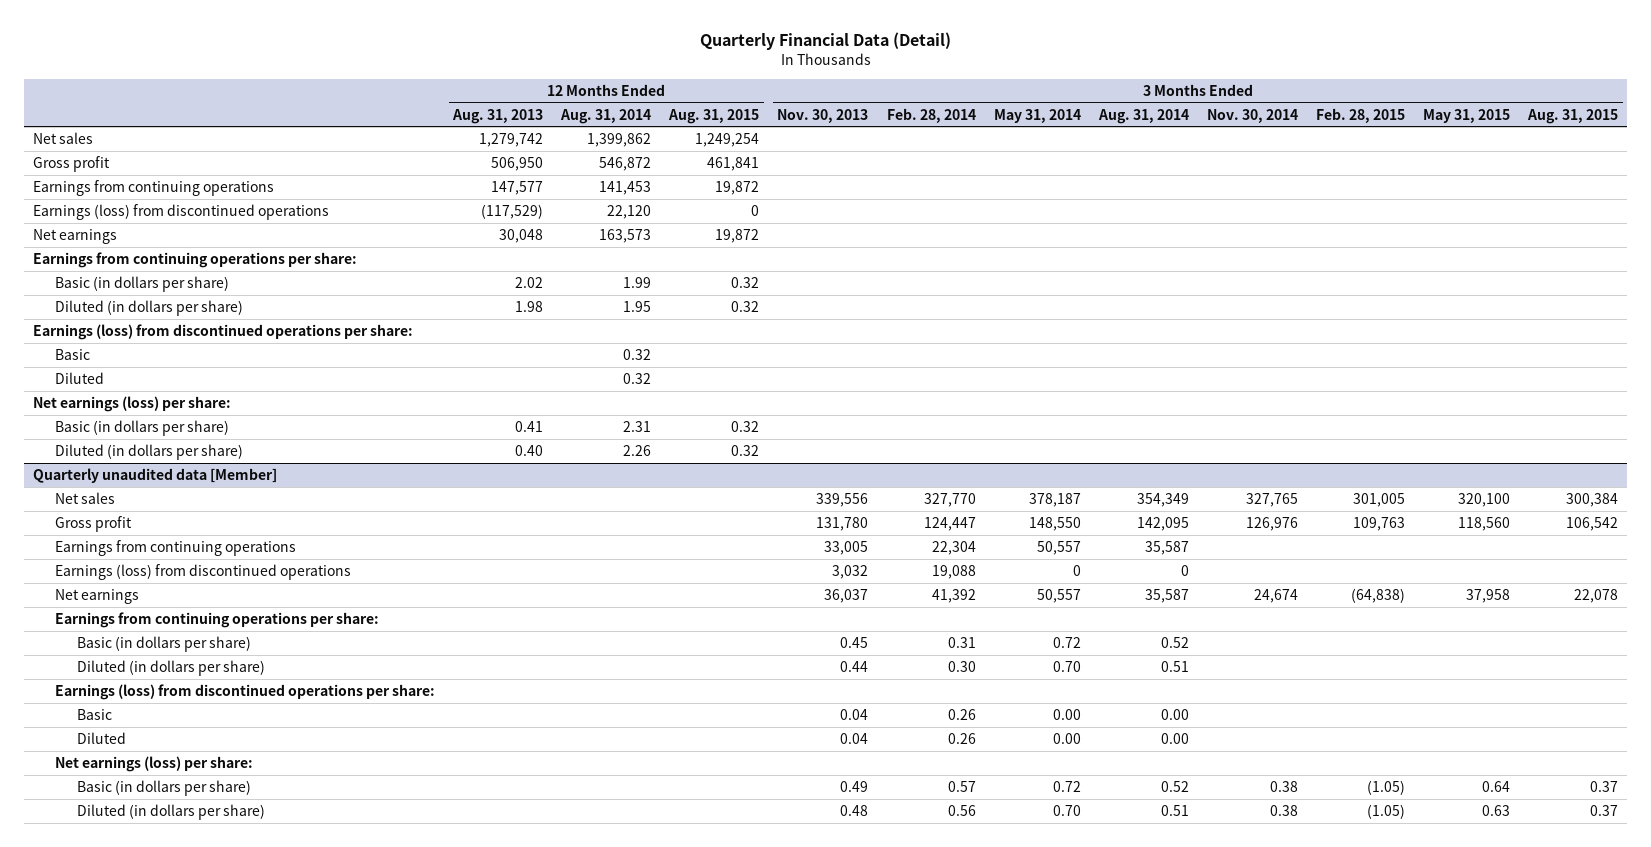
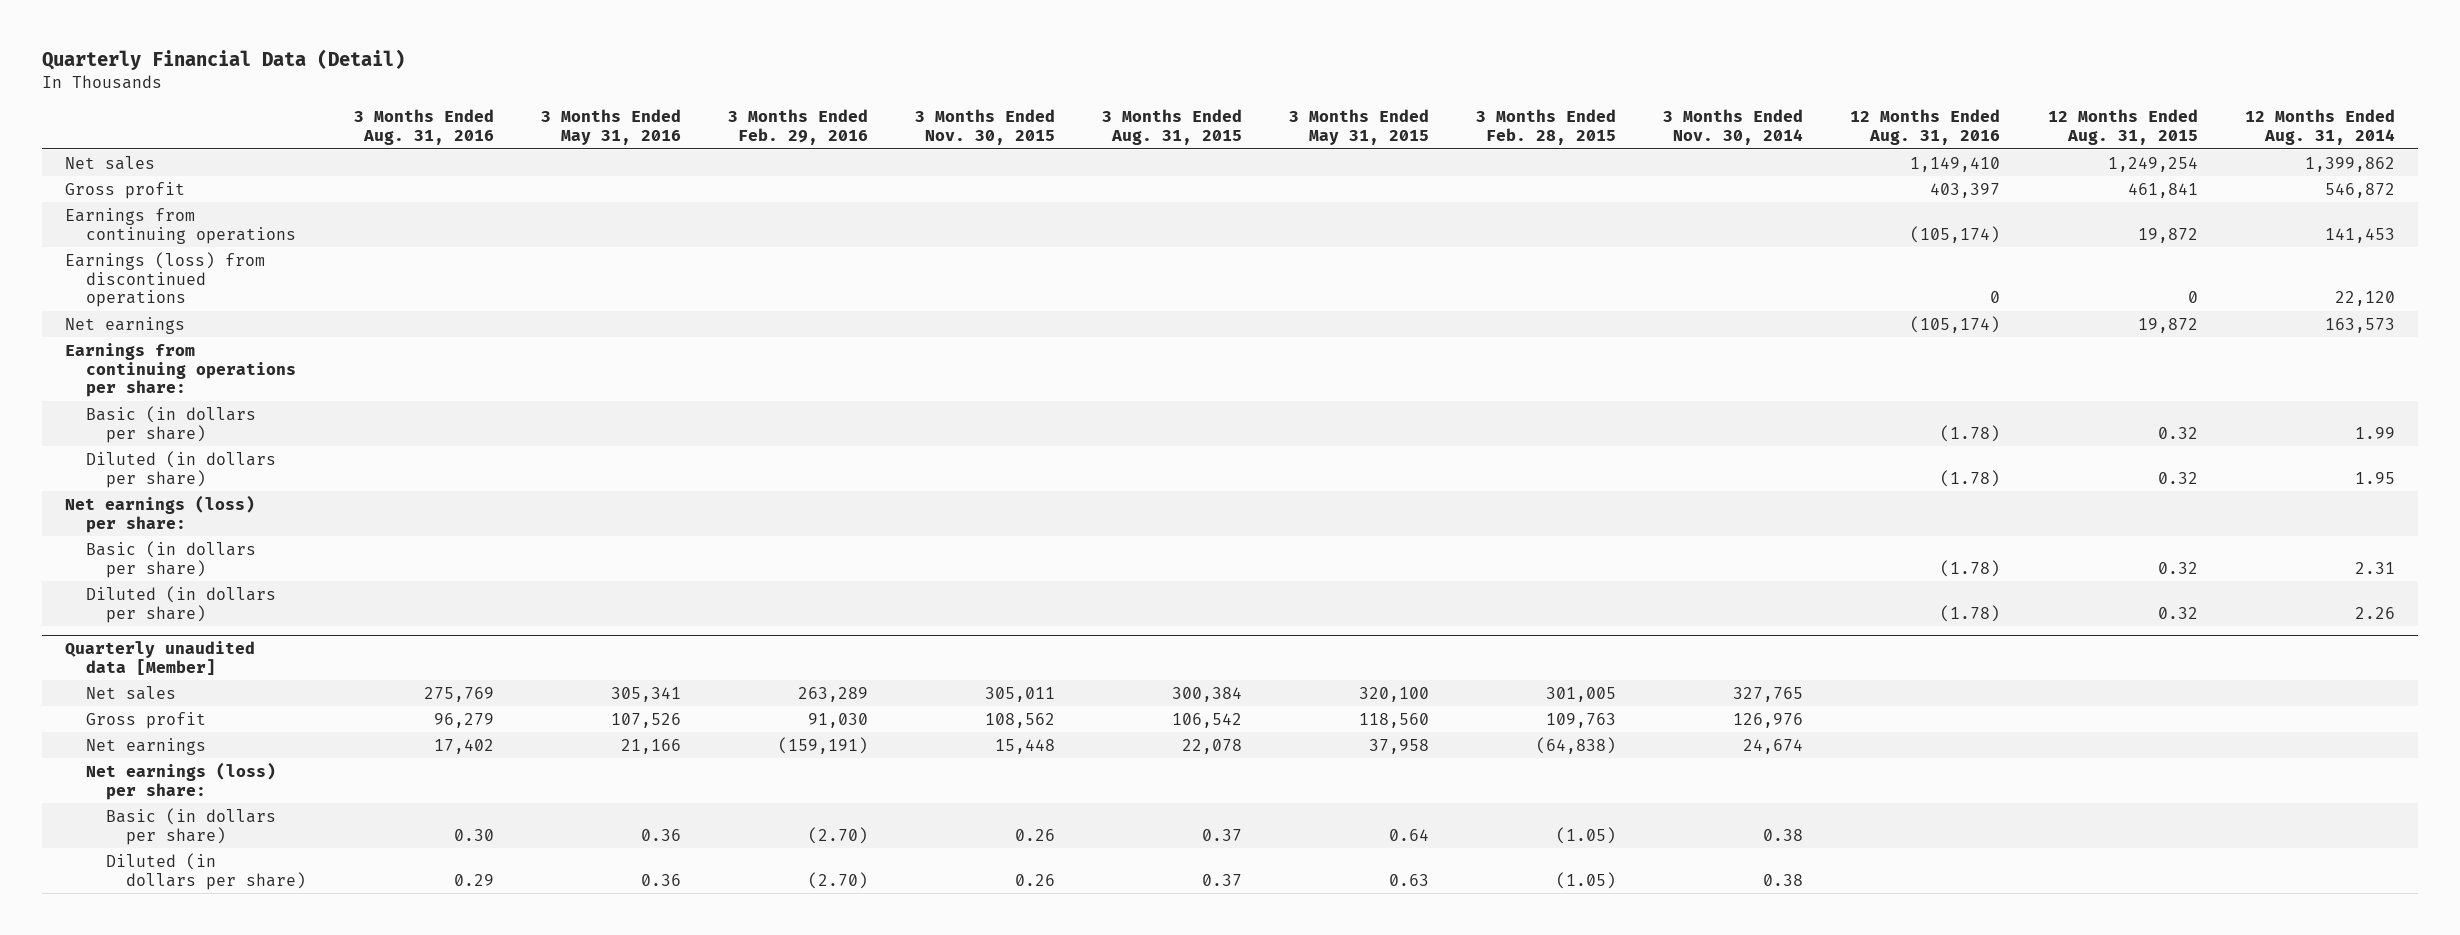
[452,108,544,124] Aug. 31, 2013 -> none
[777,108,869,123] Nov. 30, 2013 -> none
[886,107,976,123] Feb. 28, 2014 -> none
[993,108,1081,123] May 31, 2014 -> none
[1097,108,1189,124] Aug. 31, 2014 -> none
none -> [353,109,494,146] 3 Months Ended Aug. 31, 2016
none -> [540,109,681,146] 3 Months Ended May 31, 2016
none -> [727,109,868,146] 3 Months Ended Feb. 29, 2016
none -> [914,109,1055,146] 3 Months Ended Nov. 30, 2015
none -> [1850,109,2001,146] 12 Months Ended Aug. 31, 2016
[33,323,414,340] Earnings (loss) from discontinued operations per share: -> none
[55,348,91,360] Basic -> none
[55,371,105,384] Diluted -> none
[55,539,297,556] Earnings from continuing operations -> none
[55,563,352,580] Earnings (loss) from discontinued operations -> none
[55,611,380,628] Earnings from continuing operations per share: -> none
[76,635,251,652] Basic (in dollars per share) -> none
[76,659,265,676] Diluted (in dollars per share) -> none
[55,683,436,700] Earnings (loss) from discontinued operations per share: -> none
[76,708,112,720] Basic -> none
[76,731,126,744] Diluted -> none

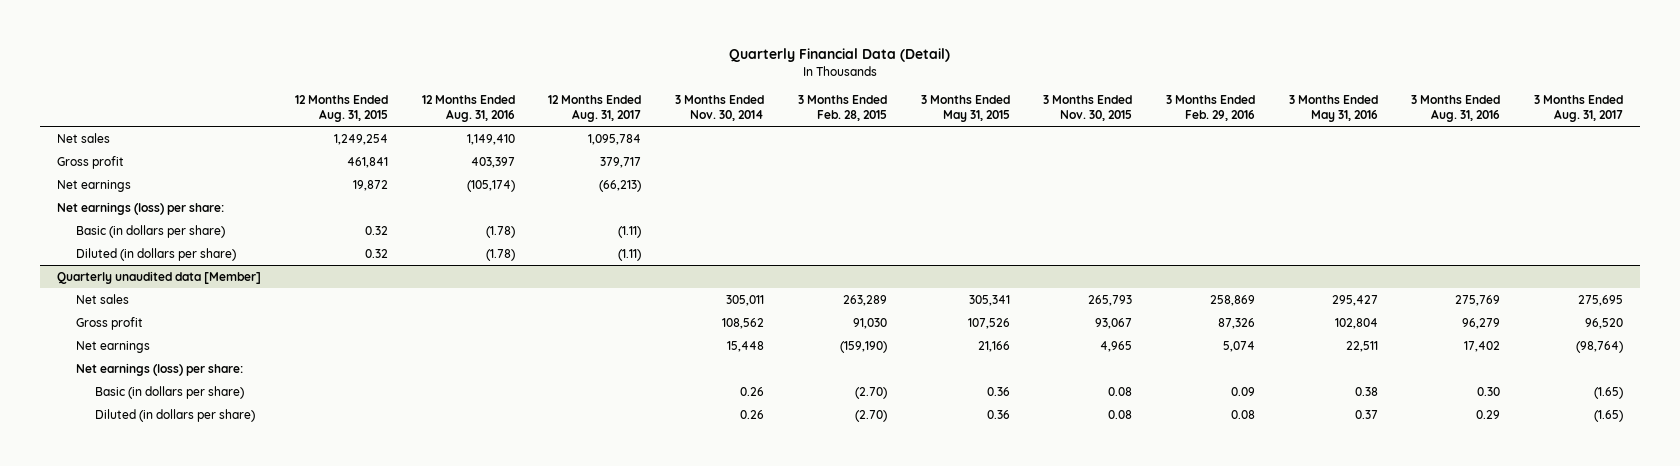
[1102,109,1243,146] 3 Months Ended Aug. 31, 2015 -> none
[2244,109,2395,146] 12 Months Ended Aug. 31, 2014 -> none
none -> [548,95,642,123] 12 Months Ended Aug. 31, 2017
none -> [1534,95,1624,123] 3 Months Ended Aug. 31, 2017
[65,207,296,244] Earnings from continuing operations -> none
[65,251,266,308] Earnings (loss) from discontinued operations -> none
[65,342,296,398] Earnings from continuing operations per share: -> none
[85,405,256,443] Basic (in dollars per share) -> none
[85,450,276,488] Diluted (in dollars per share) -> none
[610,686,681,702] 305,341 -> [1331,295,1378,307] 295,427
[797,686,868,702] 263,289 -> [1209,295,1255,307] 258,869
[984,686,1055,702] 305,011 -> [1088,295,1133,307] 265,793
[1359,686,1430,702] 320,100 -> [968,295,1010,307] 305,341
[1546,686,1617,702] 301,005 -> [842,295,887,307] 263,289
[1733,686,1804,702] 327,765 -> [726,295,765,307] 305,011
[610,712,681,728] 107,526 -> [1334,318,1378,330] 102,804
[807,712,868,728] 91,030 -> [1217,318,1255,330] 87,326
[984,712,1055,728] 108,562 -> [1095,318,1133,330] 93,067
[1359,712,1430,728] 118,560 -> [967,318,1010,330] 107,526
[1546,712,1617,728] 109,763 -> [852,318,887,330] 91,030
[1733,712,1804,728] 126,976 -> [722,318,765,330] 108,562
[620,738,681,754] 21,166 -> [1345,341,1378,353] 22,511
[777,736,868,754] (159,191) -> [1222,341,1255,353] 5,074
[994,738,1055,754] 15,448 -> [1100,341,1133,353] 4,965
[1369,738,1430,754] 37,958 -> [977,341,1010,353] 21,166
[1536,736,1617,754] (64,838) -> [839,341,887,354] (159,190)
[1743,738,1804,754] 24,674 -> [727,341,765,353] 15,448
[640,828,681,841] 0.36 -> [1354,387,1378,397] 0.38
[807,826,868,844] (2.70) -> [1230,387,1255,397] 0.09
[1014,828,1055,841] 0.26 -> [1108,387,1133,397] 0.08
[1389,828,1430,841] 0.64 -> [986,387,1010,397] 0.36
[1556,826,1617,844] (1.05) -> [854,387,887,400] (2.70)
[1763,828,1804,841] 0.38 -> [740,387,765,397] 0.26
[640,873,681,886] 0.36 -> [1354,410,1378,420] 0.37
[807,871,868,889] (2.70) -> [1230,410,1255,420] 0.08
[1014,873,1055,886] 0.26 -> [1108,410,1133,420] 0.08
[1389,873,1430,886] 0.63 -> [986,410,1010,420] 0.36
[1556,871,1617,889] (1.05) -> [854,410,887,423] (2.70)
[1763,873,1804,886] 0.38 -> [740,410,765,420] 0.26

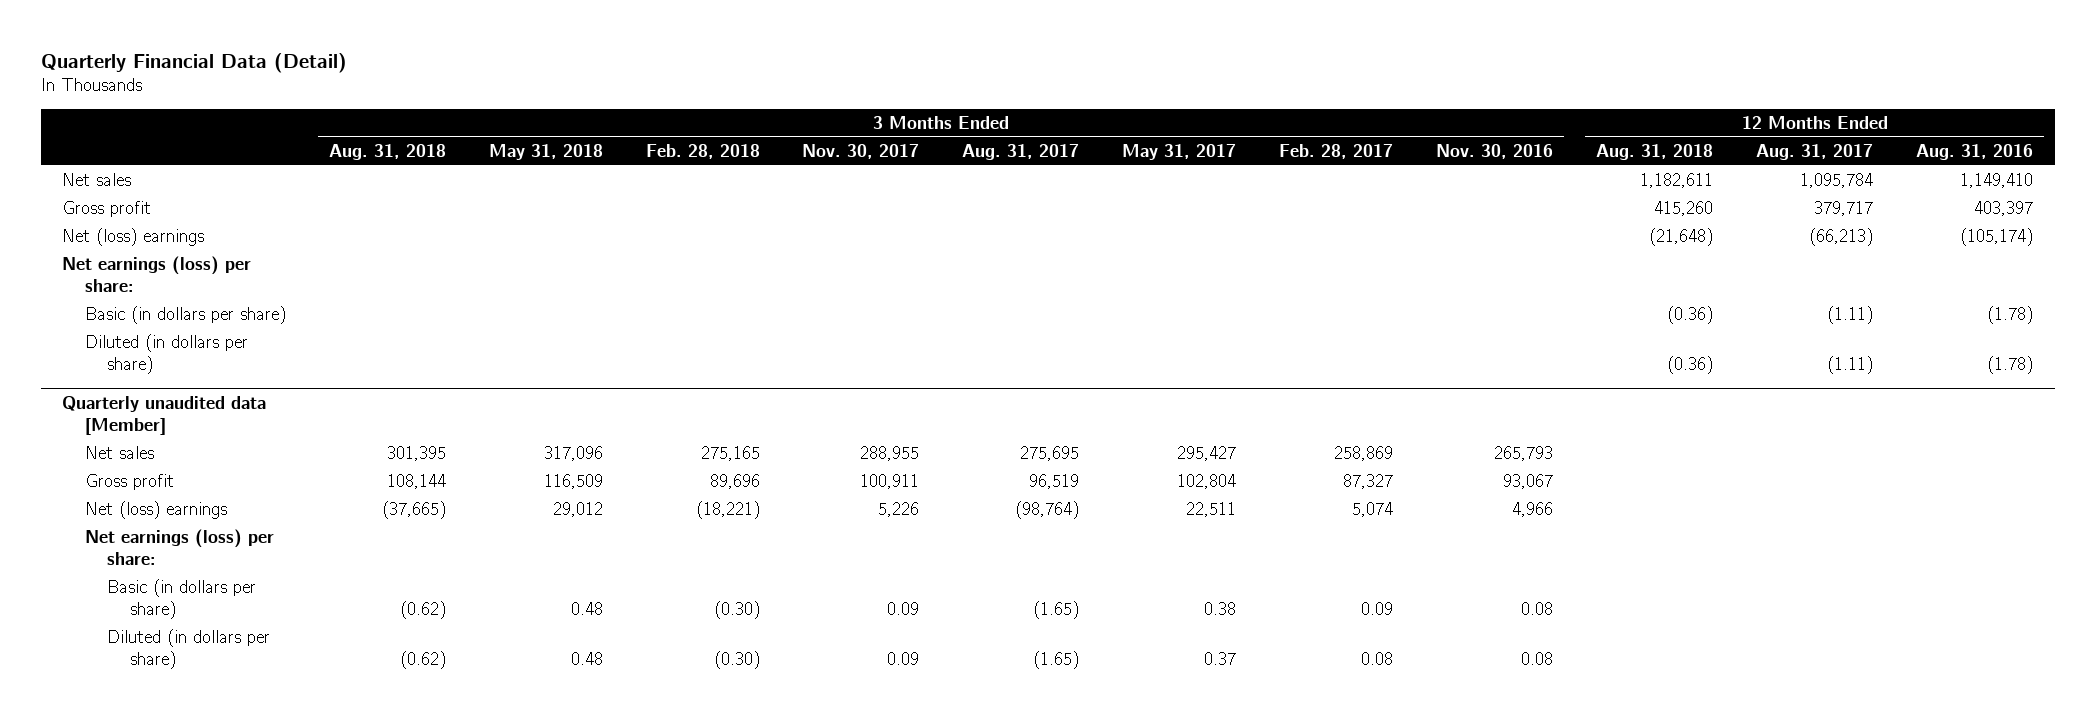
[294,95,388,123] 12 Months Ended Aug. 31, 2015 -> none
[675,95,765,122] 3 Months Ended Nov. 30, 2014 -> none
[797,95,887,122] 3 Months Ended Feb. 28, 2015 -> none
[920,95,1010,123] 3 Months Ended May 31, 2015 -> none
[1043,95,1133,122] 3 Months Ended Nov. 30, 2015 -> none
[1165,95,1255,122] 3 Months Ended Feb. 29, 2016 -> none
[1288,95,1378,123] 3 Months Ended May 31, 2016 -> none
[1411,95,1501,123] 3 Months Ended Aug. 31, 2016 -> none
none -> [328,143,446,160] Aug. 31, 2018
none -> [488,143,603,160] May 31, 2018
none -> [645,143,760,159] Feb. 28, 2018
none -> [802,143,920,159] Nov. 30, 2017
none -> [1122,143,1237,160] May 31, 2017
none -> [1279,143,1394,159] Feb. 28, 2017
none -> [1436,143,1554,159] Nov. 30, 2016
none -> [1596,143,1714,160] Aug. 31, 2018
[57,180,132,193] Net earnings -> [62,228,205,247] Net (loss) earnings
[1585,318,1624,330] 96,520 -> [1029,474,1080,490] 96,519
[75,341,150,354] Net earnings -> [84,501,227,520] Net (loss) earnings

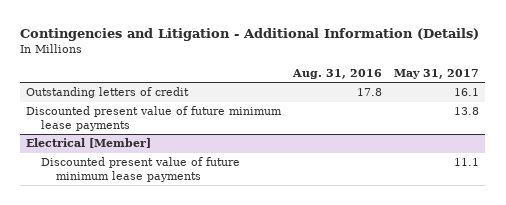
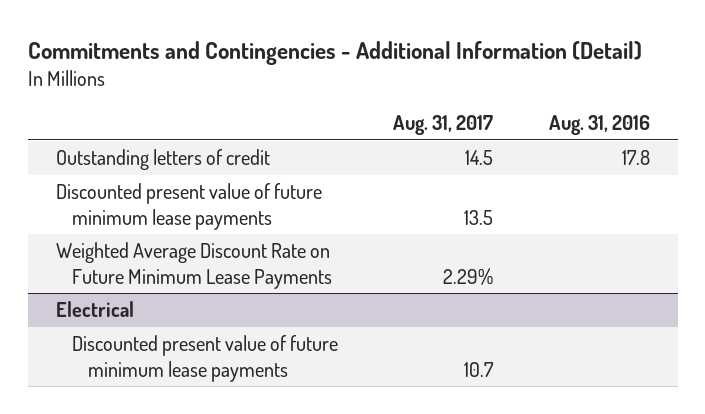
[20,27,480,41] Contingencies and Litigation - Additional Information (Details) -> [27,40,642,65] Commitments and Contingencies - Additional Information (Detail)
[394,69,480,80] May 31, 2017 -> none
none -> [393,114,494,135] Aug. 31, 2017
none -> [55,242,332,289] Weighted Average Discount Rate on Future Minimum Lease Payments
[26,138,152,149] Electrical [Member] -> [55,301,134,318] Electrical

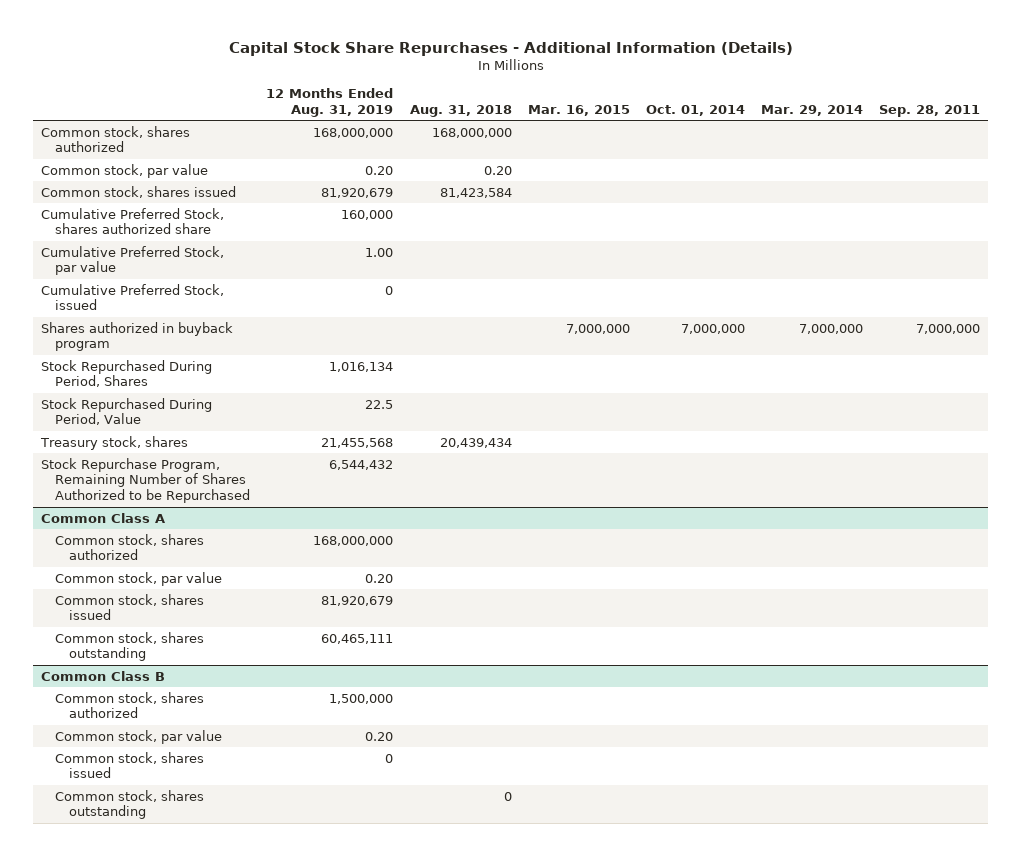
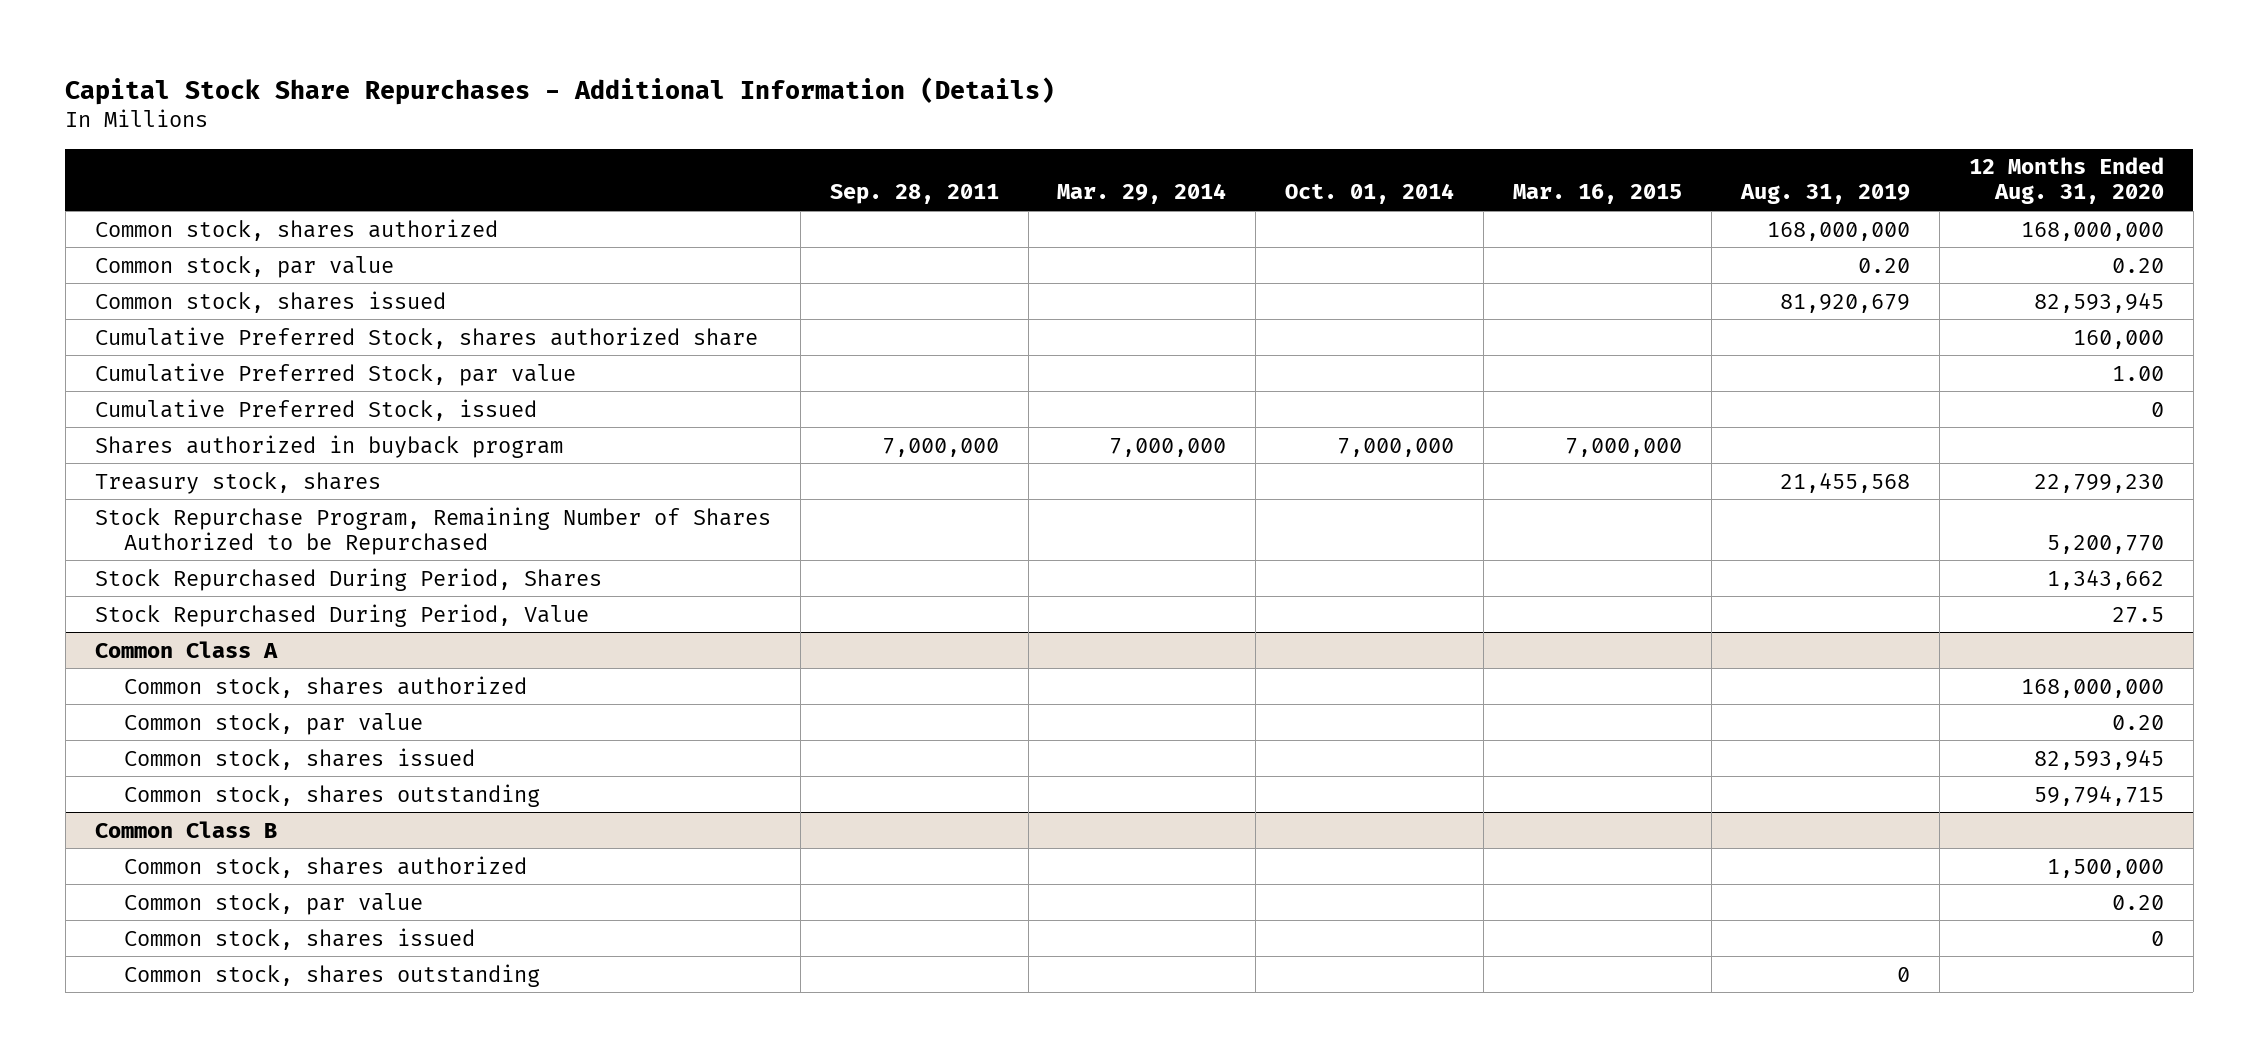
[266,88,394,117] 12 Months Ended Aug. 31, 2019 -> none
[409,104,512,117] Aug. 31, 2018 -> none
none -> [1740,184,1911,205] Aug. 31, 2019
none -> [1968,157,2164,205] 12 Months Ended Aug. 31, 2020
[41,359,213,388] Stock Repurchased During Period, Shares -> [94,567,602,591] Stock Repurchased During Period, Shares
[41,397,213,426] Stock Repurchased During Period, Value -> [94,603,589,627] Stock Repurchased During Period, Value

